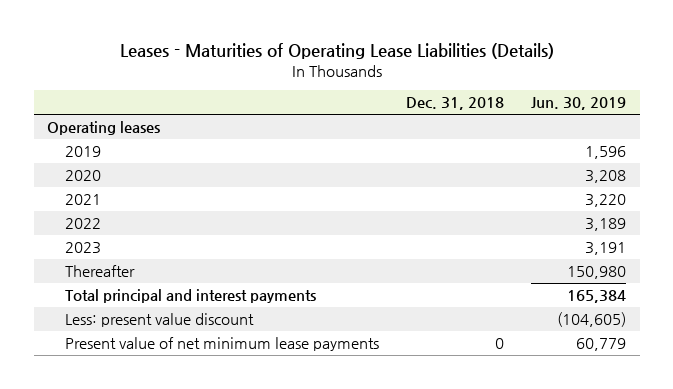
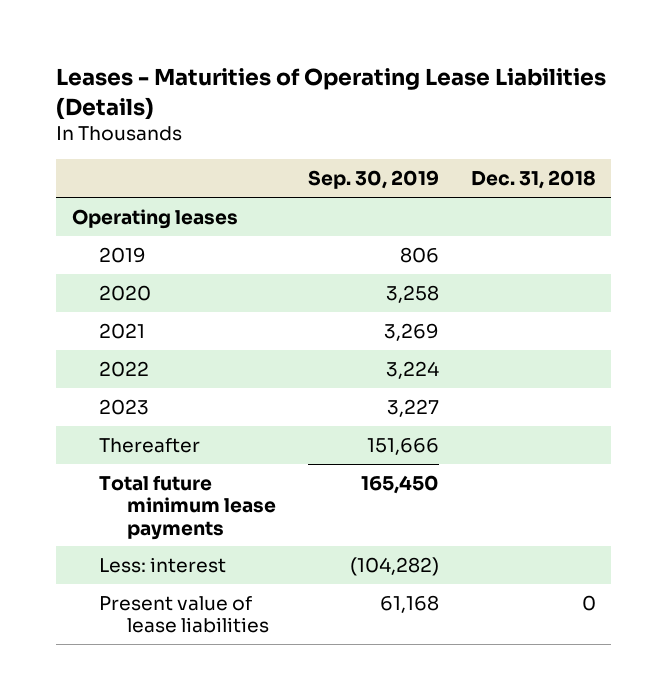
[531,97,627,111] Jun. 30, 2019 -> none
none -> [307,170,439,190] Sep. 30, 2019
[64,289,316,304] Total principal and interest payments -> [99,474,277,540] Total future minimum lease payments
[64,313,254,328] Less: present value discount -> [99,556,227,573] Less: interest
[64,337,379,352] Present value of net minimum lease payments -> [99,595,270,634] Present value of lease liabilities

